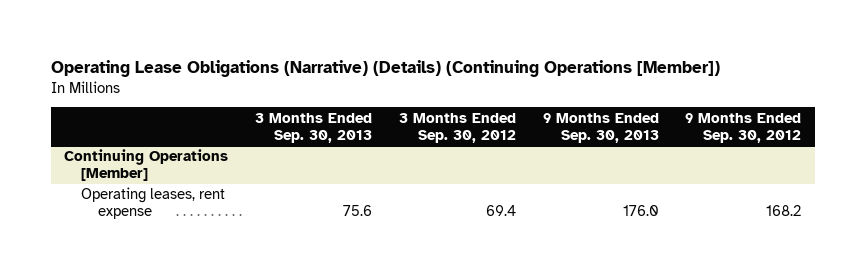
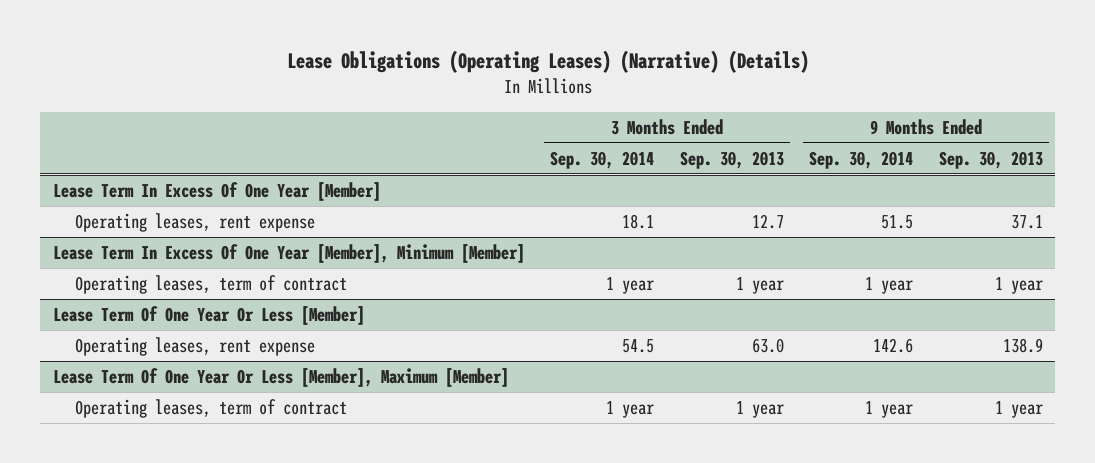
[50,60,720,78] Operating Lease Obligations (Narrative) (Details) (Continuing Operations [Member]) -> [286,50,809,74] Lease Obligations (Operating Leases) (Narrative) (Details)
[398,112,516,143] 3 Months Ended Sep. 30, 2012 -> none
[685,112,802,143] 9 Months Ended Sep. 30, 2012 -> none
none -> [550,150,655,169] Sep. 30, 2014
none -> [809,150,914,169] Sep. 30, 2014
[64,149,229,182] Continuing Operations [Member] -> none
none -> [52,182,381,202] Lease Term In Excess Of One Year [Member]
[342,205,372,217] 75.6 -> [751,214,784,230] 12.7
[622,205,659,217] 176.0 -> [1010,215,1043,230] 37.1
none -> [52,244,525,264] Lease Term In Excess Of One Year [Member], Minimum [Member]
none -> [74,275,347,295] Operating leases, term of contract
none -> [52,306,365,326] Lease Term Of One Year Or Less [Member]
none -> [74,337,315,357] Operating leases, rent expense
none -> [52,368,509,388] Lease Term Of One Year Or Less [Member], Maximum [Member]
none -> [74,399,347,419] Operating leases, term of contract

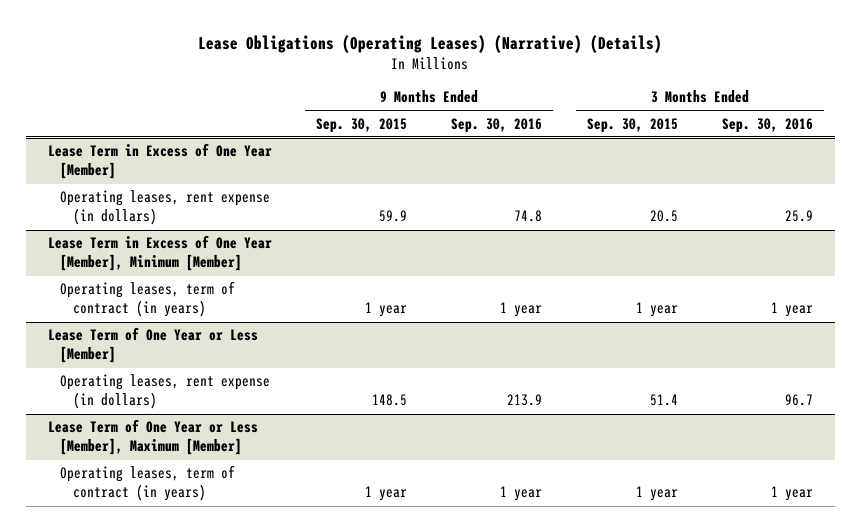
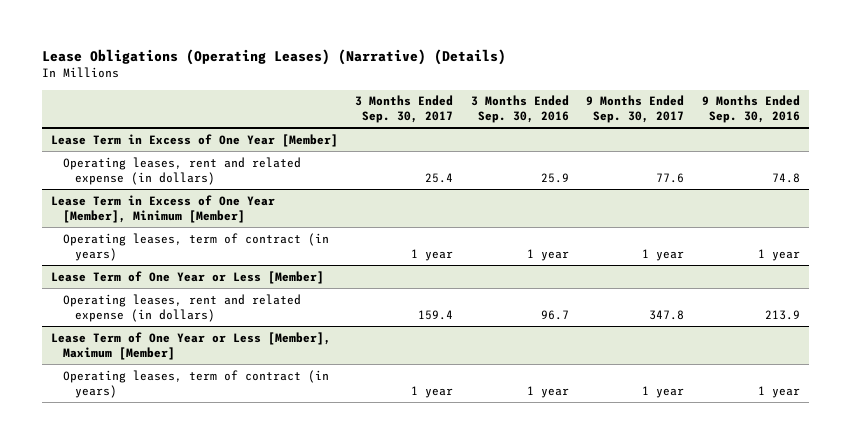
[316,117,408,133] Sep. 30, 2015 -> none
[586,117,678,133] Sep. 30, 2015 -> none
none -> [355,95,454,124] 3 Months Ended Sep. 30, 2017
none -> [586,95,685,124] 9 Months Ended Sep. 30, 2017
[60,190,271,226] Operating leases, rent expense (in dollars) -> [62,156,301,185] Operating leases, rent and related expense (in dollars)
[60,374,271,410] Operating leases, rent expense (in dollars) -> [62,293,301,322] Operating leases, rent and related expense (in dollars)

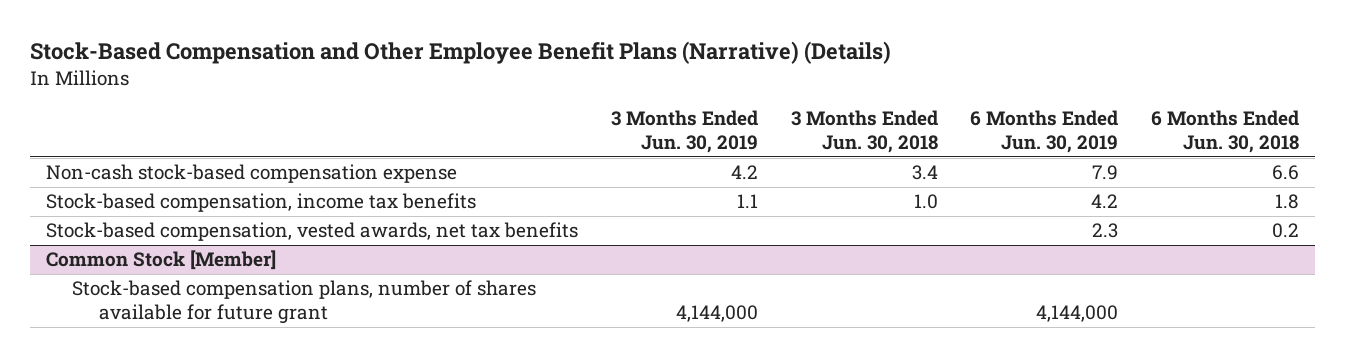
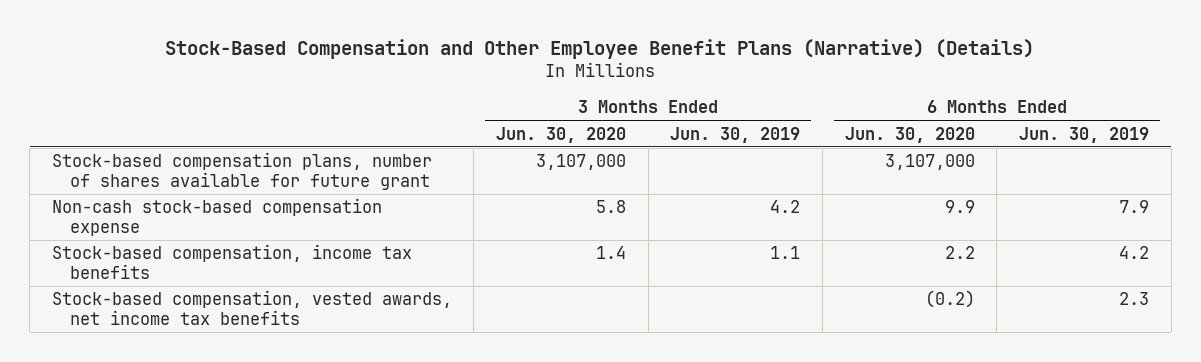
[790,110,938,154] 3 Months Ended Jun. 30, 2018 -> none
[1150,110,1299,154] 6 Months Ended Jun. 30, 2018 -> none
none -> [496,126,627,143] Jun. 30, 2020
none -> [844,126,975,143] Jun. 30, 2020
none -> [51,152,432,190] Stock-based compensation plans, number of shares available for future grant
[46,250,277,271] Common Stock [Member] -> none
[72,280,537,325] Stock-based compensation plans, number of shares available for future grant -> none
[46,222,579,242] Stock-based compensation, vested awards, net tax benefits -> [51,290,452,325] Stock-based compensation, vested awards, net income tax benefits

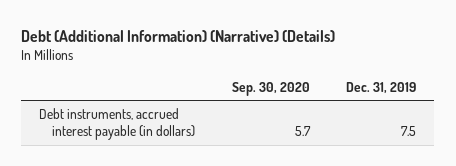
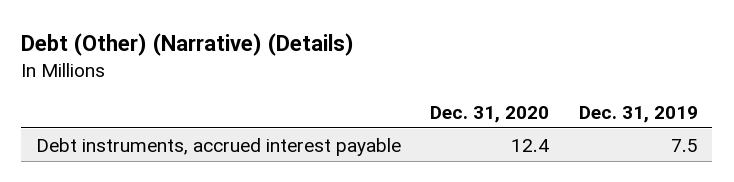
[21,29,336,42] Debt (Additional Information) (Narrative) (Details) -> [21,33,355,57] Debt (Other) (Narrative) (Details)
[231,81,310,96] Sep. 30, 2020 -> none
none -> [430,105,550,123] Dec. 31, 2020
[39,108,196,141] Debt instruments, accrued interest payable (in dollars) -> [35,137,401,156] Debt instruments, accrued interest payable

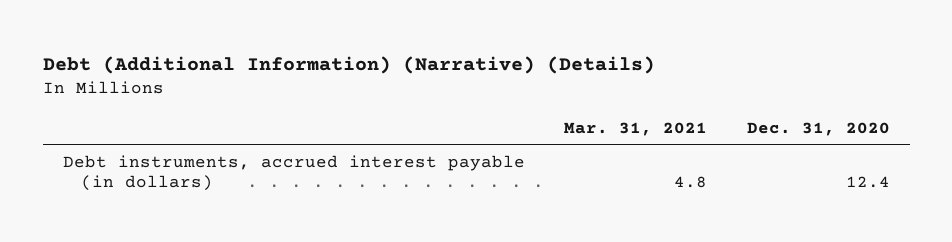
[21,33,355,57] Debt (Other) (Narrative) (Details) -> [42,55,655,74] Debt (Additional Information) (Narrative) (Details)
[578,105,698,123] Dec. 31, 2019 -> none
none -> [564,121,708,136] Mar. 31, 2021
[35,137,401,156] Debt instruments, accrued interest payable -> [62,154,525,192] Debt instruments, accrued interest payable (in dollars)

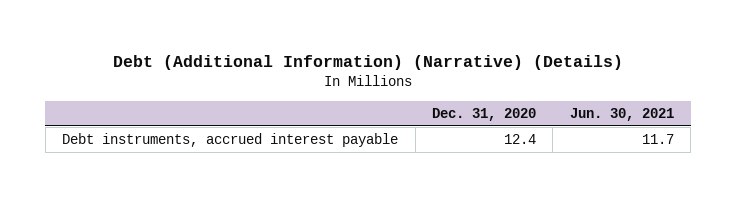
[564,121,708,136] Mar. 31, 2021 -> none
none -> [569,107,674,121] Jun. 30, 2021
[62,154,525,192] Debt instruments, accrued interest payable (in dollars) -> [62,133,399,148] Debt instruments, accrued interest payable

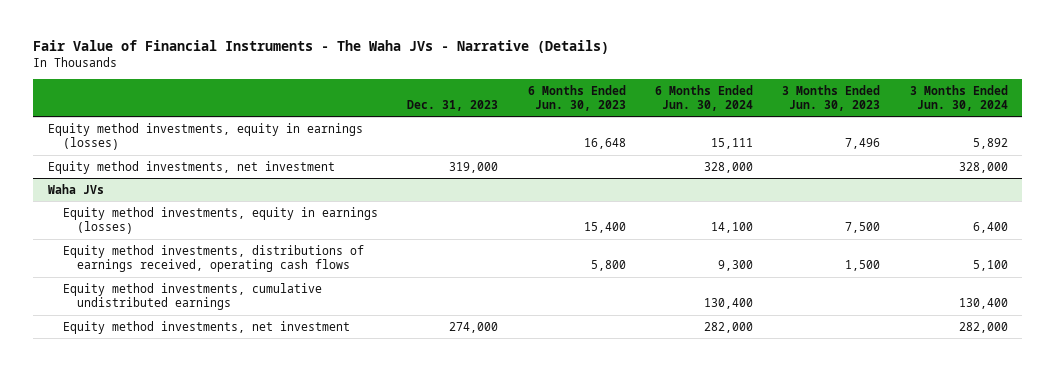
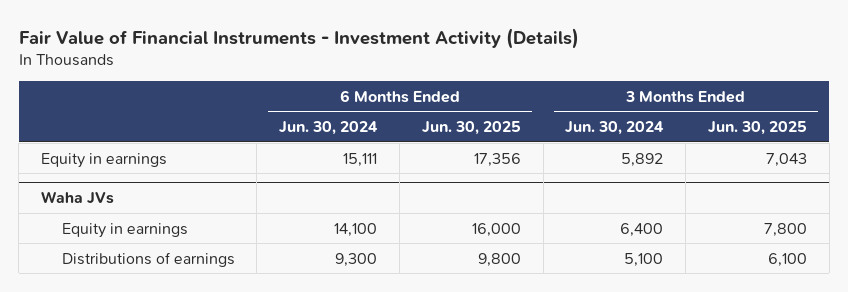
[33,40,610,55] Fair Value of Financial Instruments - The Waha JVs - Narrative (Details) -> [18,27,579,49] Fair Value of Financial Instruments - Investment Activity (Details)
[407,100,499,112] Dec. 31, 2023 -> none
[527,84,626,112] 6 Months Ended Jun. 30, 2023 -> none
[782,84,881,112] 3 Months Ended Jun. 30, 2023 -> none
none -> [421,120,521,135] Jun. 30, 2025
none -> [707,120,807,135] Jun. 30, 2025
[48,160,336,174] Equity method investments, net investment -> none
[48,122,364,151] Equity method investments, equity in earnings (losses) -> [41,152,168,168] Equity in earnings
[62,282,322,311] Equity method investments, cumulative undistributed earnings -> none
[62,320,350,334] Equity method investments, net investment -> none
[62,206,378,235] Equity method investments, equity in earnings (losses) -> [61,222,188,238] Equity in earnings
[62,244,364,273] Equity method investments, distributions of earnings received, operating cash flows -> [61,251,235,267] Distributions of earnings

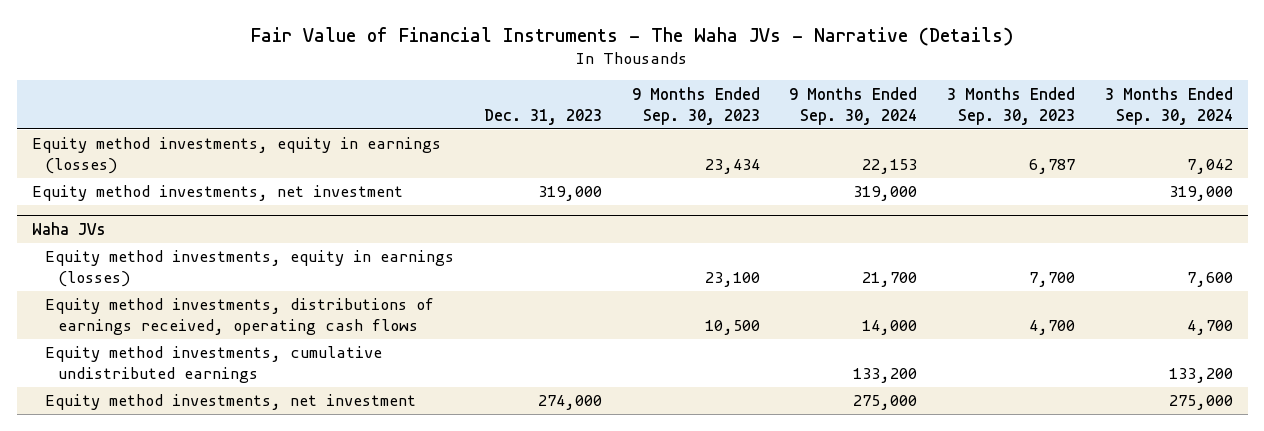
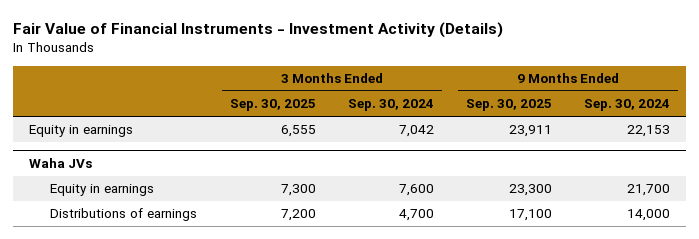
[251,26,1014,46] Fair Value of Financial Instruments - The Waha JVs - Narrative (Details) -> [12,21,503,38] Fair Value of Financial Instruments - Investment Activity (Details)
[483,108,602,125] Dec. 31, 2023 -> none
[631,86,760,125] 9 Months Ended Sep. 30, 2023 -> none
[947,86,1076,125] 3 Months Ended Sep. 30, 2023 -> none
none -> [229,99,316,112] Sep. 30, 2025
none -> [466,99,553,112] Sep. 30, 2025
[31,185,403,202] Equity method investments, net investment -> none
[31,137,441,175] Equity method investments, equity in earnings (losses) -> [28,125,133,138] Equity in earnings
[44,346,382,384] Equity method investments, cumulative undistributed earnings -> none
[44,394,416,411] Equity method investments, net investment -> none
[44,250,454,288] Equity method investments, equity in earnings (losses) -> [50,184,155,197] Equity in earnings
[44,298,434,336] Equity method investments, distributions of earnings received, operating cash flows -> [50,208,198,222] Distributions of earnings

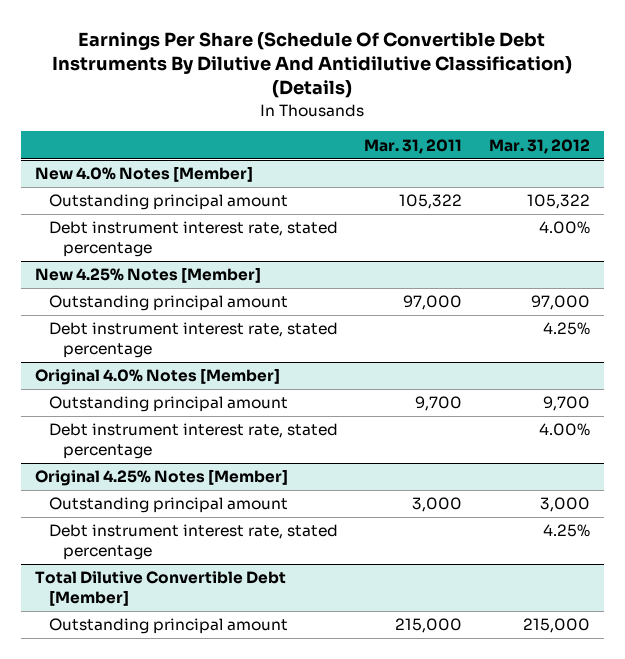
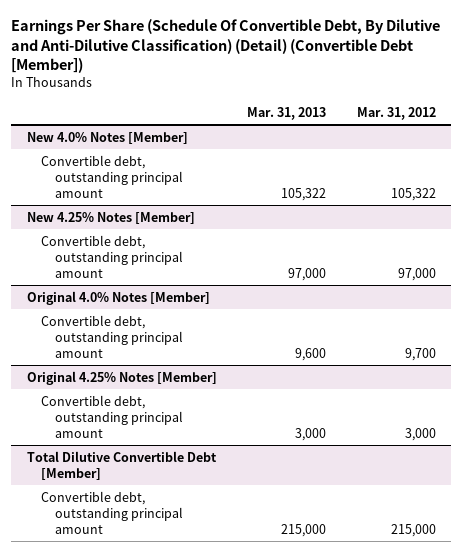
[52,31,573,99] Earnings Per Share (Schedule Of Convertible Debt Instruments By Dilutive And Antidilutive Classification) (Details) -> [11,18,441,74] Earnings Per Share (Schedule Of Convertible Debt, By Dilutive and Anti-Dilutive Classification) (Detail) (Convertible Debt [Member])
[364,138,463,154] Mar. 31, 2011 -> none
none -> [247,106,327,120] Mar. 31, 2013
[48,221,338,257] Debt instrument interest rate, stated percentage -> none
[48,194,288,211] Outstanding principal amount -> [40,154,183,198] Convertible debt, outstanding principal amount
[48,322,338,358] Debt instrument interest rate, stated percentage -> none
[48,295,288,312] Outstanding principal amount -> [40,234,183,278] Convertible debt, outstanding principal amount
[48,423,338,459] Debt instrument interest rate, stated percentage -> none
[48,396,288,413] Outstanding principal amount -> [40,314,183,358] Convertible debt, outstanding principal amount
[48,524,338,560] Debt instrument interest rate, stated percentage -> none
[48,497,288,514] Outstanding principal amount -> [40,394,183,438] Convertible debt, outstanding principal amount
[48,618,288,635] Outstanding principal amount -> [40,490,183,534] Convertible debt, outstanding principal amount

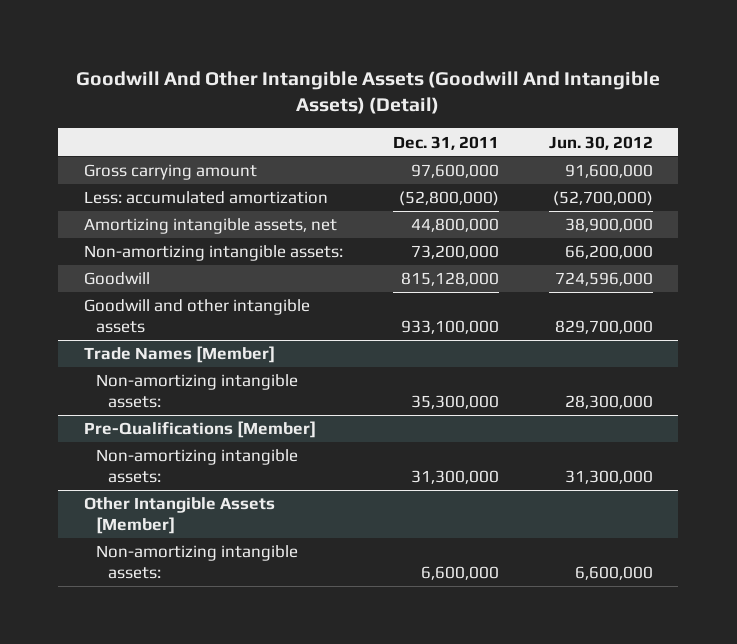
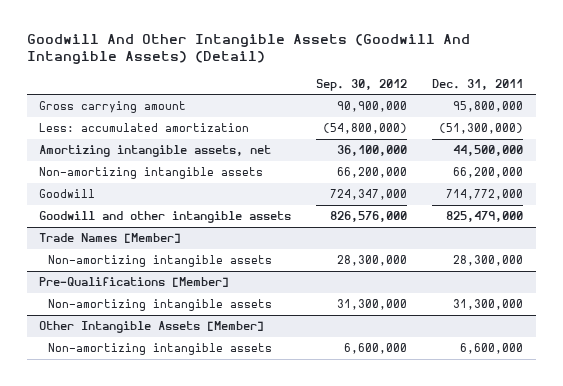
[549,135,654,150] Jun. 30, 2012 -> none
none -> [316,78,408,91] Sep. 30, 2012
[410,164,499,179] 97,600,000 -> [453,101,524,113] 95,800,000
[398,191,499,207] (52,800,000) -> [439,123,524,135] (51,300,000)
[410,218,499,233] 44,800,000 -> [453,145,524,157] 44,500,000
[83,245,343,262] Non-amortizing intangible assets: -> [39,167,264,180] Non-amortizing intangible assets
[410,245,499,260] 73,200,000 -> [453,167,524,179] 66,200,000
[400,272,499,287] 815,128,000 -> [446,189,524,201] 714,772,000
[400,319,499,334] 933,100,000 -> [446,211,524,223] 825,479,000
[95,374,298,408] Non-amortizing intangible assets: -> [48,255,273,268] Non-amortizing intangible assets
[410,394,499,409] 35,300,000 -> [453,255,524,267] 28,300,000
[95,449,298,483] Non-amortizing intangible assets: -> [48,299,273,312] Non-amortizing intangible assets
[95,545,298,579] Non-amortizing intangible assets: -> [48,343,273,356] Non-amortizing intangible assets

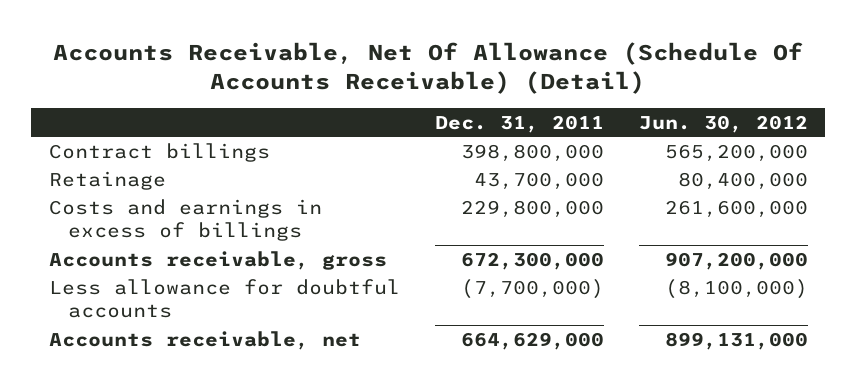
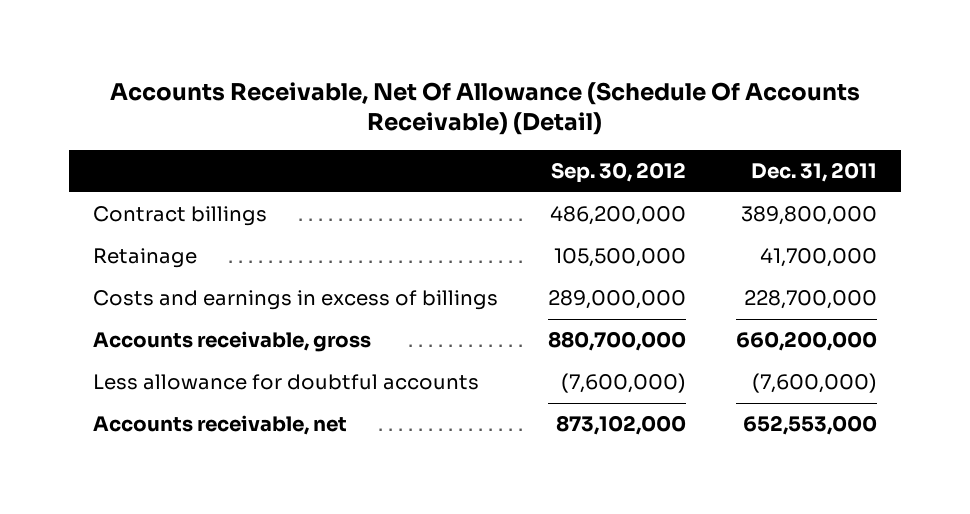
[638,114,808,133] Jun. 30, 2012 -> none
none -> [551,162,687,184] Sep. 30, 2012
[460,143,604,162] 398,800,000 -> [740,206,877,226] 389,800,000
[473,171,604,190] 43,700,000 -> [759,248,877,268] 41,700,000
[460,199,604,218] 229,800,000 -> [743,290,877,310] 228,700,000
[460,251,604,270] 672,300,000 -> [735,331,877,352] 660,200,000
[460,278,604,299] (7,700,000) -> [751,373,877,394] (7,600,000)
[460,331,604,350] 664,629,000 -> [742,415,877,436] 652,553,000

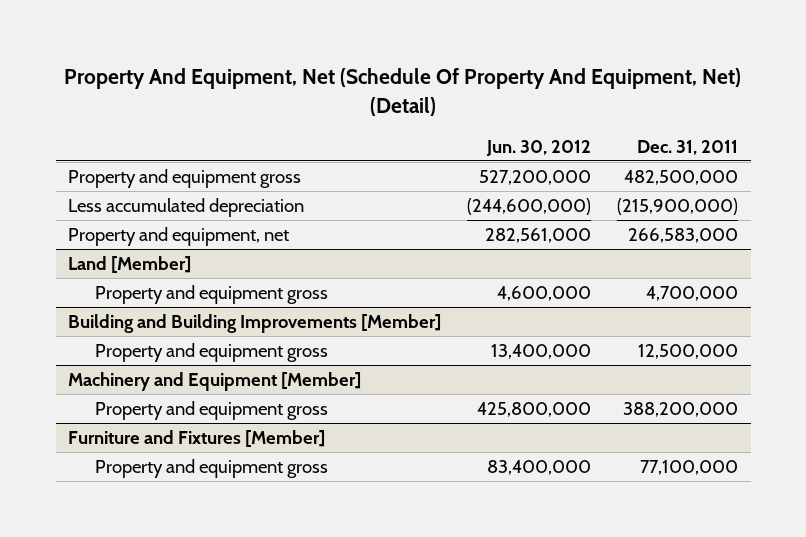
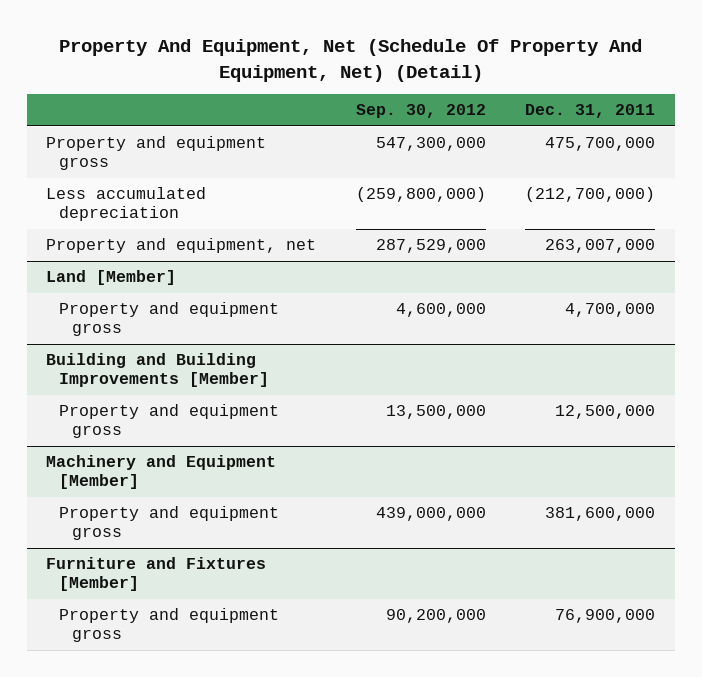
[486,139,592,156] Jun. 30, 2012 -> none
none -> [355,104,486,119] Sep. 30, 2012
[623,170,738,186] 482,500,000 -> [545,137,656,152] 475,700,000
[616,198,738,216] (215,900,000) -> [525,187,656,203] (212,700,000)
[627,228,738,244] 266,583,000 -> [545,239,656,254] 263,007,000
[622,402,738,418] 388,200,000 -> [545,507,656,522] 381,600,000
[639,460,738,476] 77,100,000 -> [555,609,656,624] 76,900,000

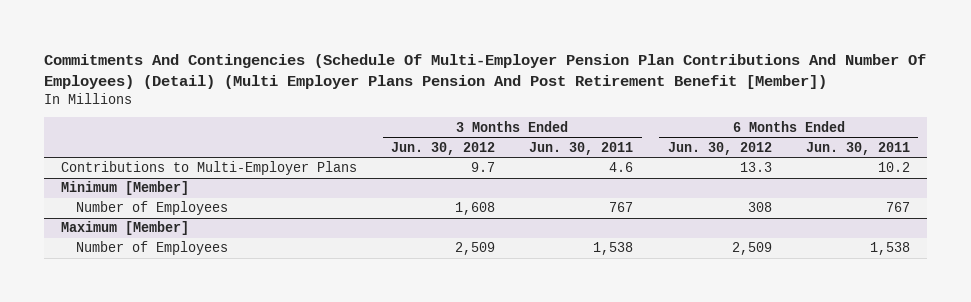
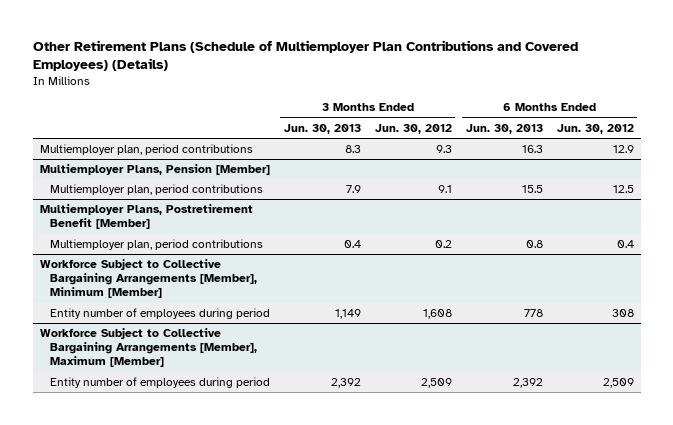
[43,53,926,89] Commitments And Contingencies (Schedule Of Multi-Employer Pension Plan Contributions And Number Of Employees) (Detail) (Multi Employer Plans Pension And Post Retirement Benefit [Member]) -> [32,39,578,72] Other Retirement Plans (Schedule of Multiemployer Plan Contributions and Covered Employees) (Details)
[529,141,634,155] Jun. 30, 2011 -> none
[805,141,910,155] Jun. 30, 2011 -> none
none -> [283,123,361,134] Jun. 30, 2013
none -> [465,123,543,134] Jun. 30, 2013
[61,181,190,196] Minimum [Member] -> none
[61,221,190,236] Maximum [Member] -> none
[61,161,358,176] Contributions to Multi-Employer Plans -> [39,144,253,156] Multiemployer plan, period contributions
[471,162,496,173] 9.7 -> [435,145,452,154] 9.3
[739,162,772,173] 13.3 -> [612,145,634,154] 12.9
none -> [39,164,270,176] Multiemployer Plans, Pension [Member]
none -> [49,184,263,196] Multiemployer plan, period contributions
none -> [39,204,253,230] Multiemployer Plans, Postretirement Benefit [Member]
none -> [49,239,263,251] Multiemployer plan, period contributions
none -> [39,259,257,299] Workforce Subject to Collective Bargaining Arrangements [Member], Minimum [Member]
[75,201,228,216] Number of Employees -> [49,308,270,320] Entity number of employees during period
none -> [39,328,257,368] Workforce Subject to Collective Bargaining Arrangements [Member], Maximum [Member]
[75,241,228,256] Number of Employees -> [49,377,270,389] Entity number of employees during period

